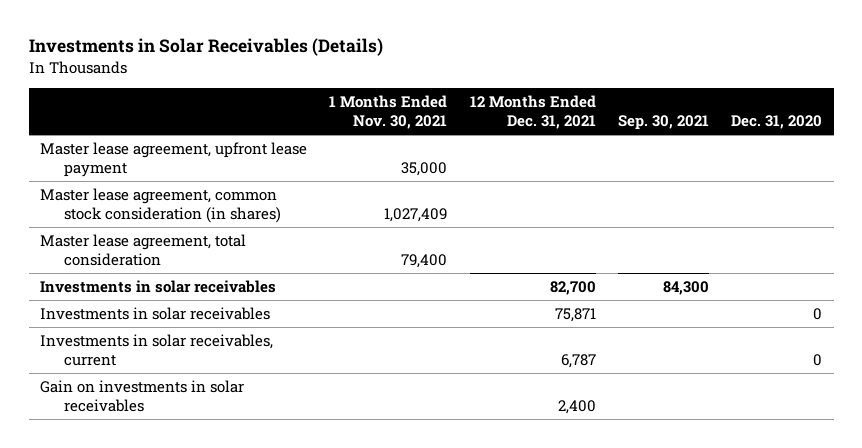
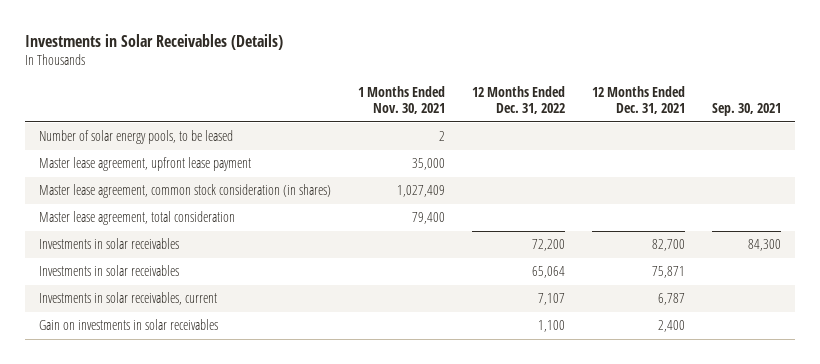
[731,115,823,130] Dec. 31, 2020 -> none
none -> [471,86,565,115] 12 Months Ended Dec. 31, 2022
none -> [38,130,233,145] Number of solar energy pools, to be leased

